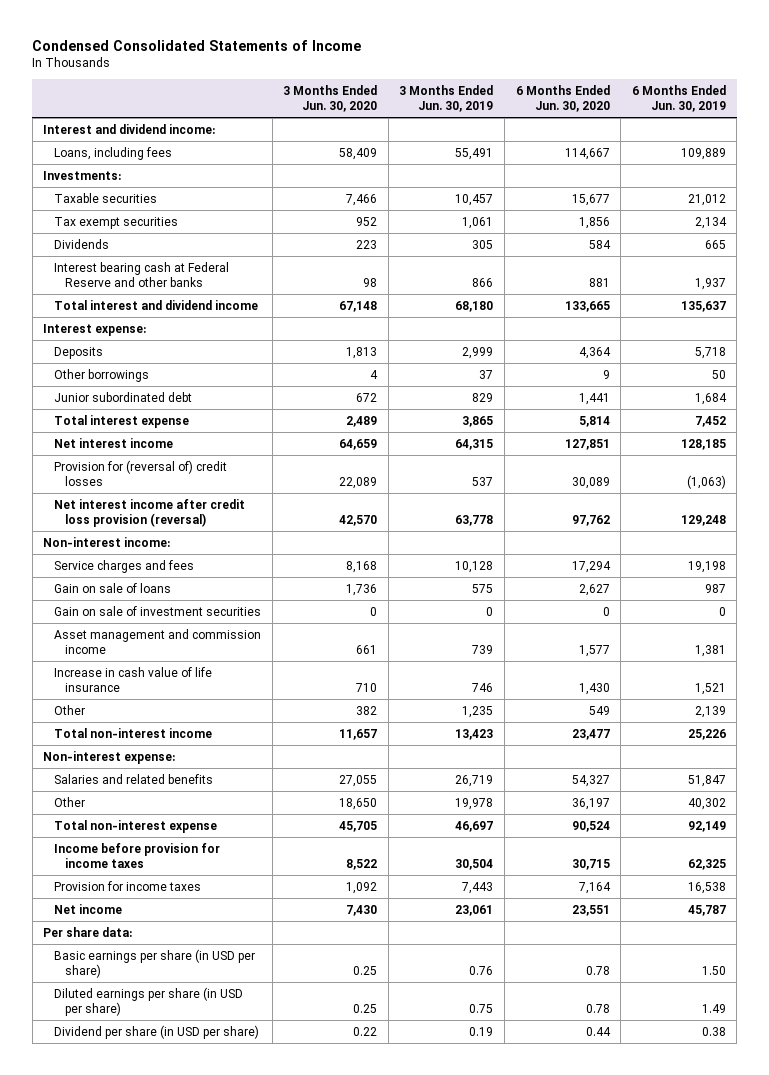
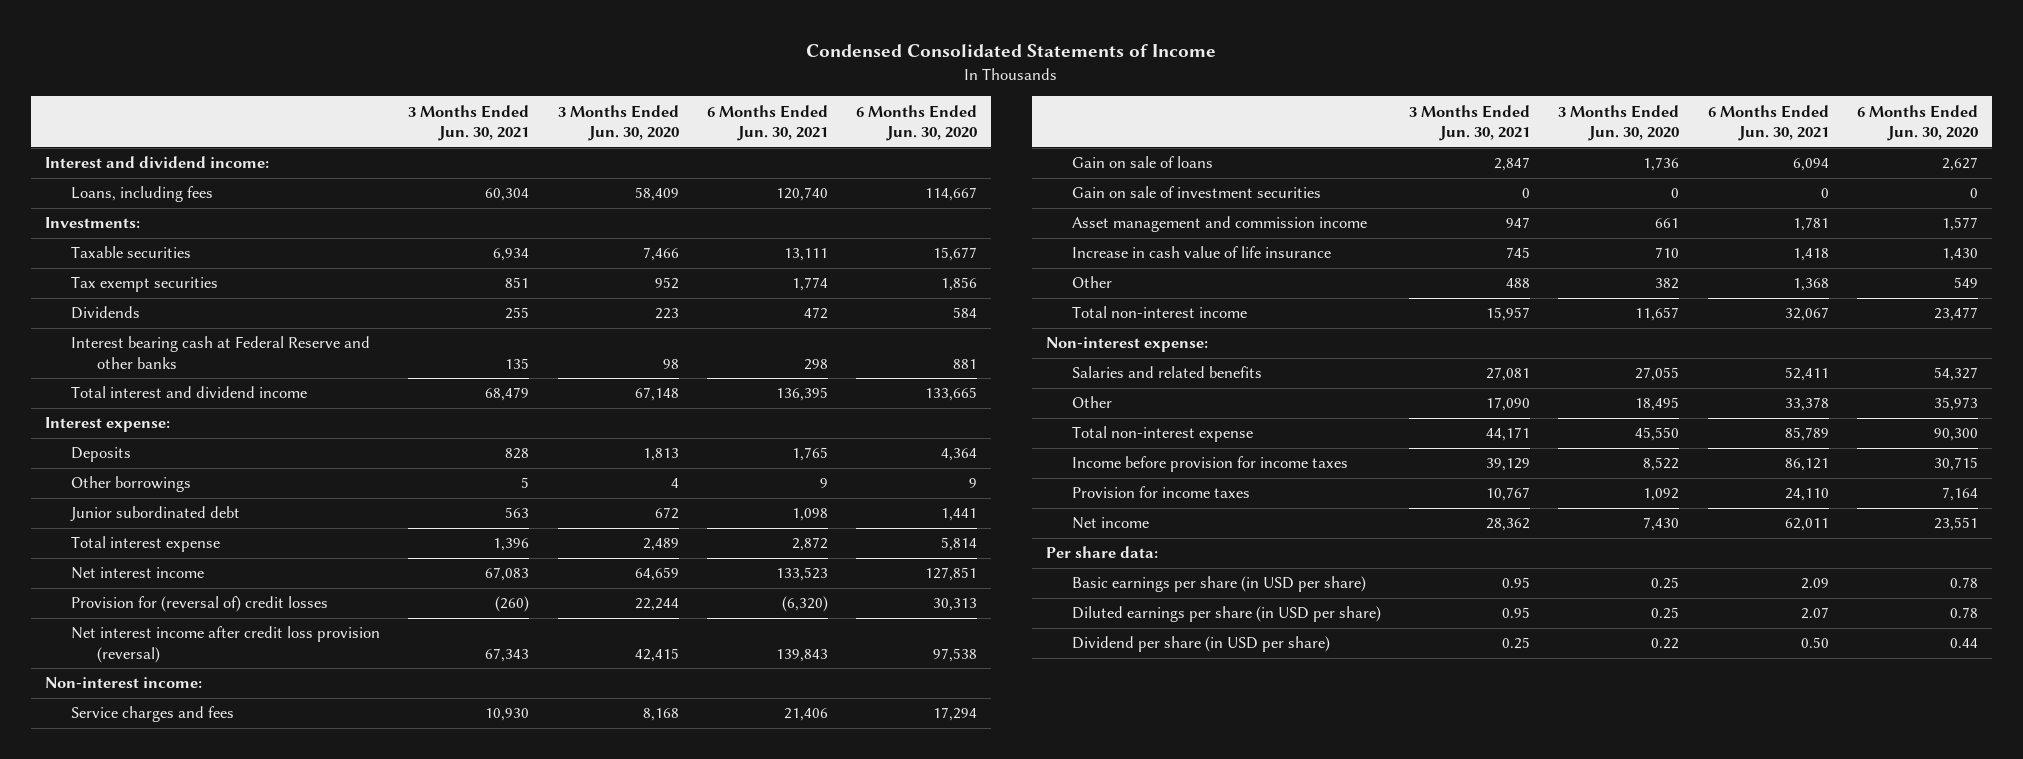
[399,84,494,112] 3 Months Ended Jun. 30, 2019 -> none
[631,84,726,112] 6 Months Ended Jun. 30, 2019 -> none
none -> [408,104,530,142] 3 Months Ended Jun. 30, 2021
none -> [706,104,828,142] 6 Months Ended Jun. 30, 2021
[339,476,378,489] 22,089 -> [634,598,679,612] 22,244
[571,476,610,489] 30,089 -> [932,598,977,612] 30,313
[339,514,378,526] 42,570 -> [634,647,679,662] 42,415
[571,514,610,526] 97,762 -> [932,647,977,662] 97,538
[339,797,378,810] 18,650 -> [1635,397,1680,412] 18,495
[571,797,610,810] 36,197 -> [1933,397,1978,412] 35,973
[339,820,378,832] 45,705 -> [1635,427,1680,442] 45,550
[571,820,610,832] 90,524 -> [1933,428,1978,442] 90,300

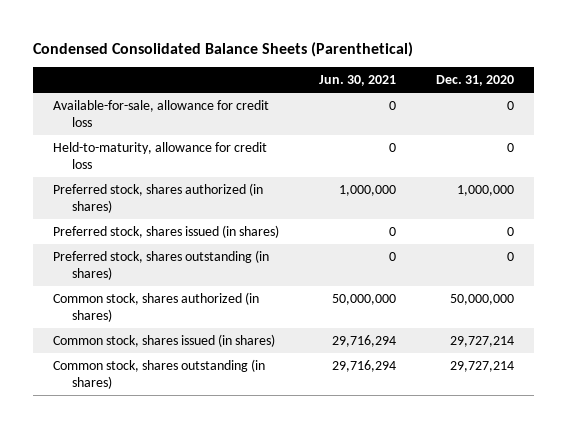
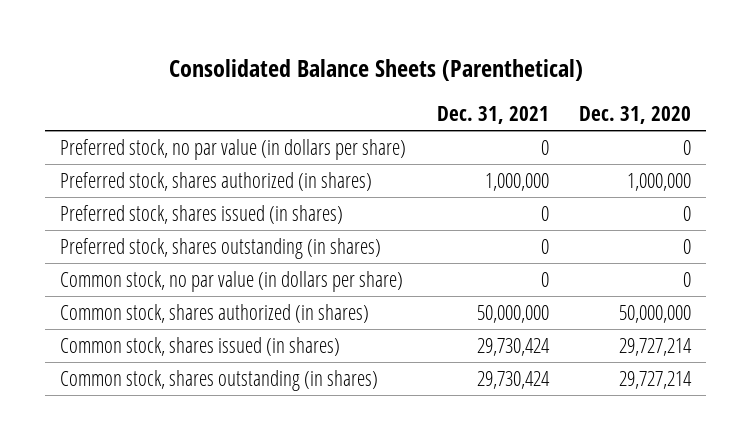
[33,41,414,57] Condensed Consolidated Balance Sheets (Parenthetical) -> [168,58,583,81] Consolidated Balance Sheets (Parenthetical)
[318,75,396,87] Jun. 30, 2021 -> none
none -> [436,105,549,124] Dec. 31, 2021
[53,99,270,128] Available-for-sale, allowance for credit loss -> none
[53,141,268,170] Held-to-maturity, allowance for credit loss -> none
none -> [60,138,407,160] Preferred stock, no par value (in dollars per share)
none -> [60,270,404,292] Common stock, no par value (in dollars per share)

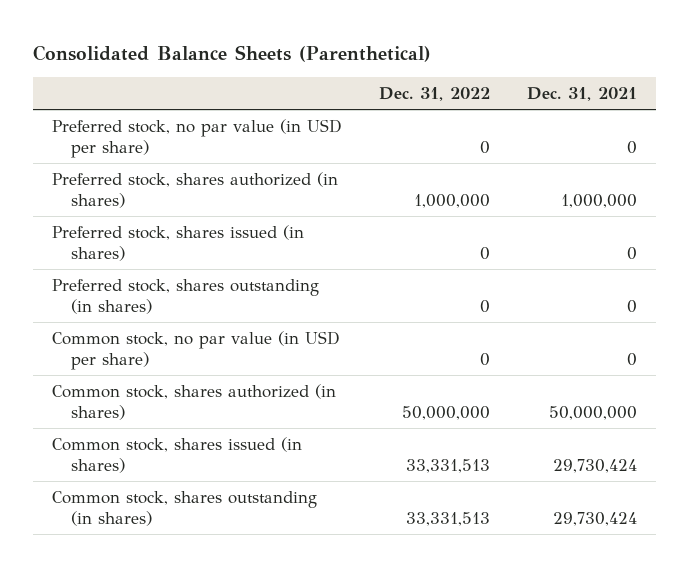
[579,105,692,124] Dec. 31, 2020 -> none
none -> [379,86,491,101] Dec. 31, 2022
[60,138,407,160] Preferred stock, no par value (in dollars per share) -> [51,119,342,159] Preferred stock, no par value (in USD per share)
[60,270,404,292] Common stock, no par value (in dollars per share) -> [51,331,340,371] Common stock, no par value (in USD per share)

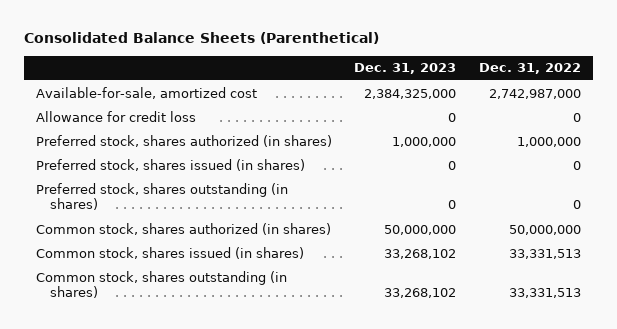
[527,86,638,101] Dec. 31, 2021 -> none
none -> [354,63,457,75] Dec. 31, 2023
[51,119,342,159] Preferred stock, no par value (in USD per share) -> none
none -> [35,86,257,99] Available-for-sale, amortized cost
none -> [35,110,196,122] Allowance for credit loss
[51,331,340,371] Common stock, no par value (in USD per share) -> none

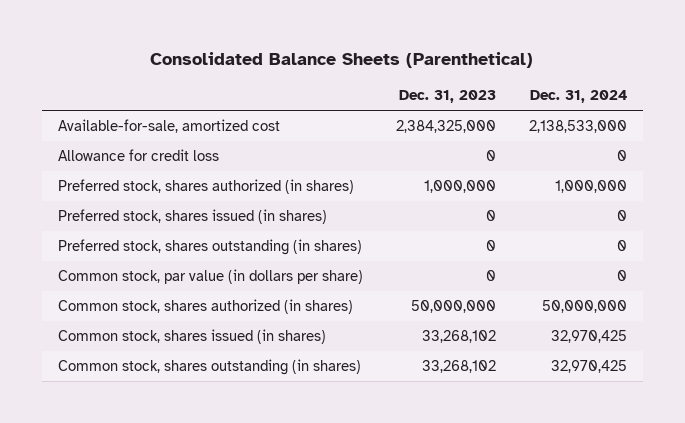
[479,63,582,75] Dec. 31, 2022 -> none
none -> [529,90,627,104] Dec. 31, 2024
none -> [57,269,363,285] Common stock, par value (in dollars per share)

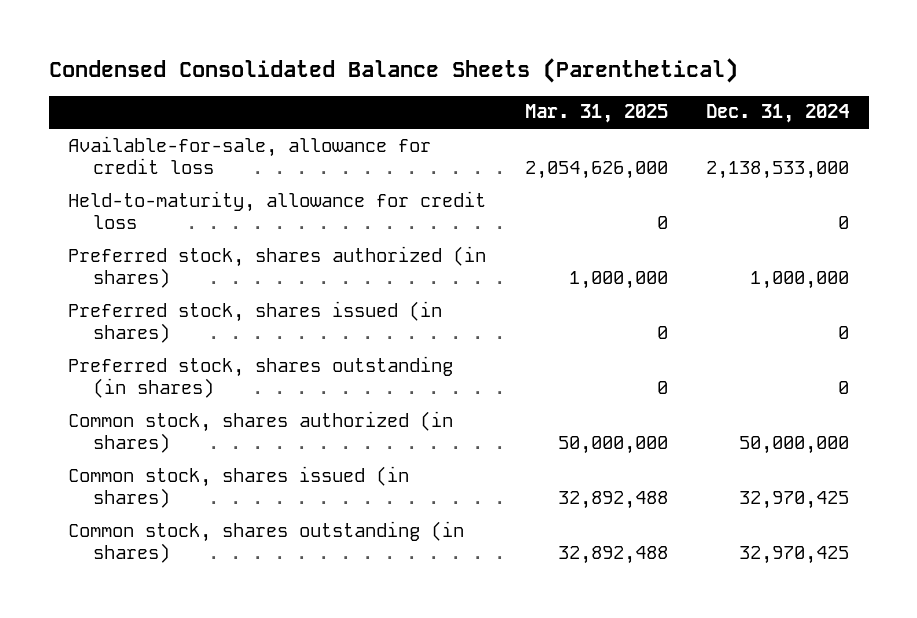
[150,52,534,69] Consolidated Balance Sheets (Parenthetical) -> [48,58,738,84] Condensed Consolidated Balance Sheets (Parenthetical)
[398,90,496,104] Dec. 31, 2023 -> none
none -> [524,104,668,124] Mar. 31, 2025
[57,119,280,134] Available-for-sale, amortized cost -> [67,135,431,175] Available-for-sale, allowance for credit loss
[57,149,219,162] Allowance for credit loss -> [67,190,486,230] Held-to-maturity, allowance for credit loss
[57,269,363,285] Common stock, par value (in dollars per share) -> none

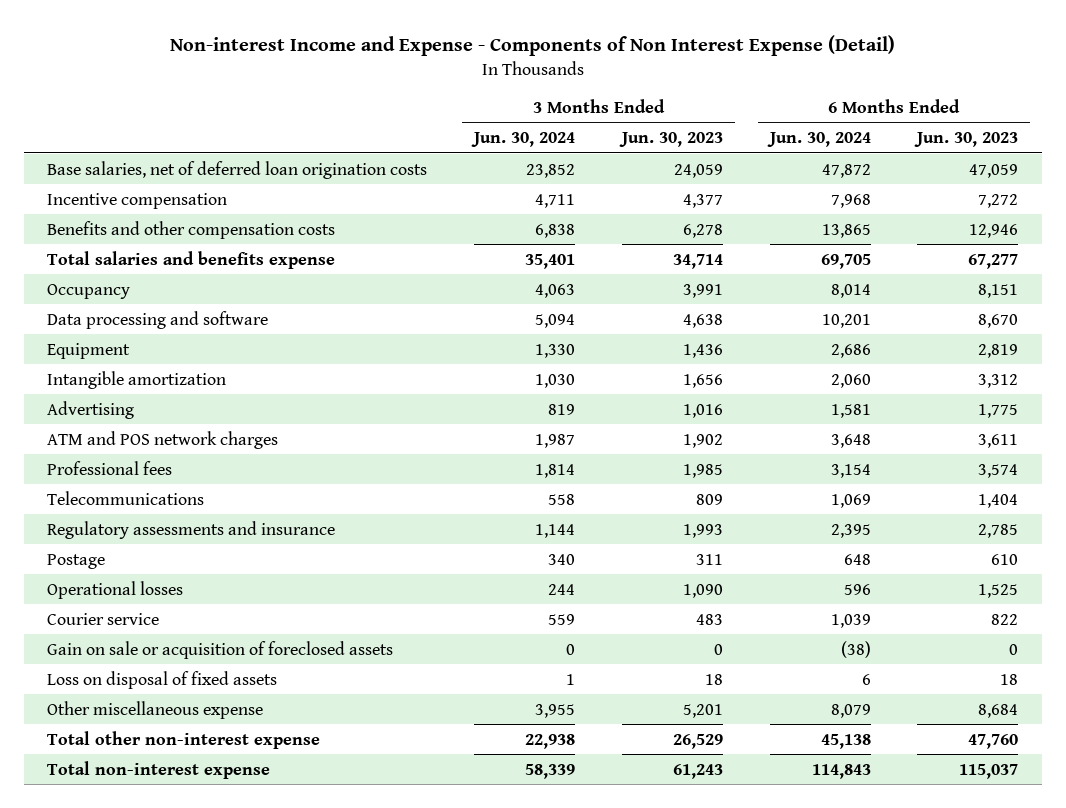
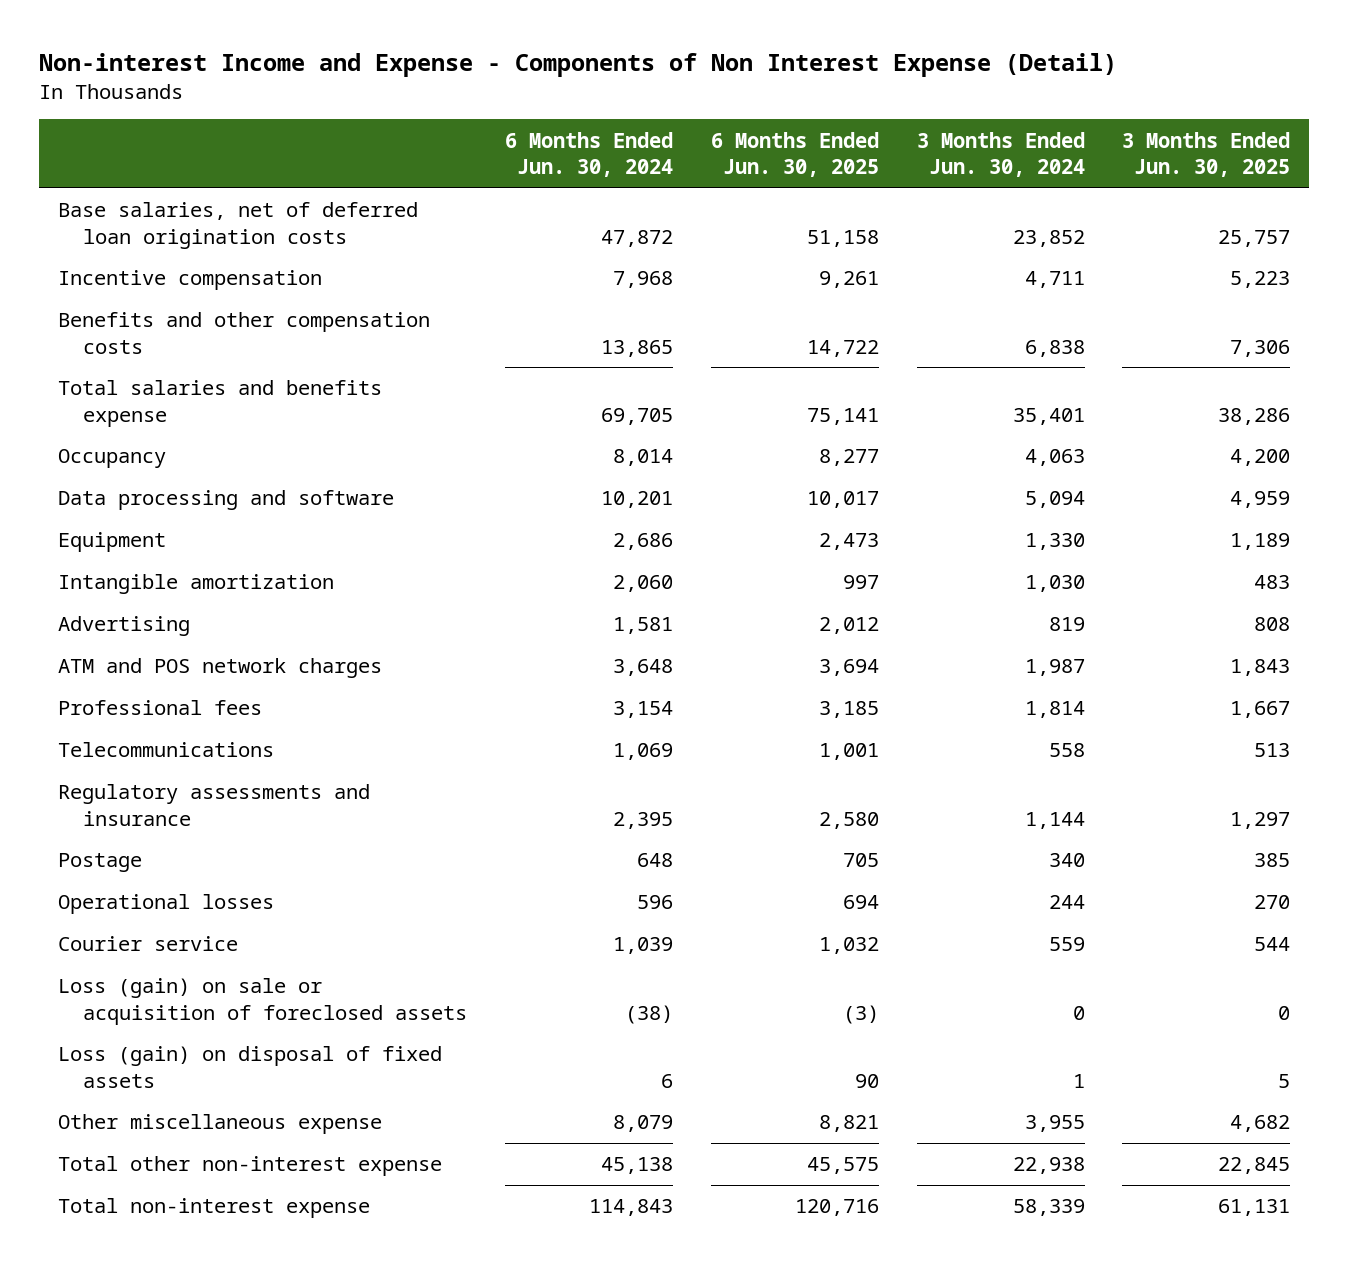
[618,131,723,147] Jun. 30, 2023 -> none
[914,131,1019,147] Jun. 30, 2023 -> none
none -> [710,131,879,178] 6 Months Ended Jun. 30, 2025
none -> [1122,131,1291,178] 3 Months Ended Jun. 30, 2025
[47,640,394,659] Gain on sale or acquisition of foreclosed assets -> [58,978,467,1025] Loss (gain) on sale or acquisition of foreclosed assets
[47,670,278,689] Loss on disposal of fixed assets -> [58,1046,443,1088] Loss (gain) on disposal of fixed assets

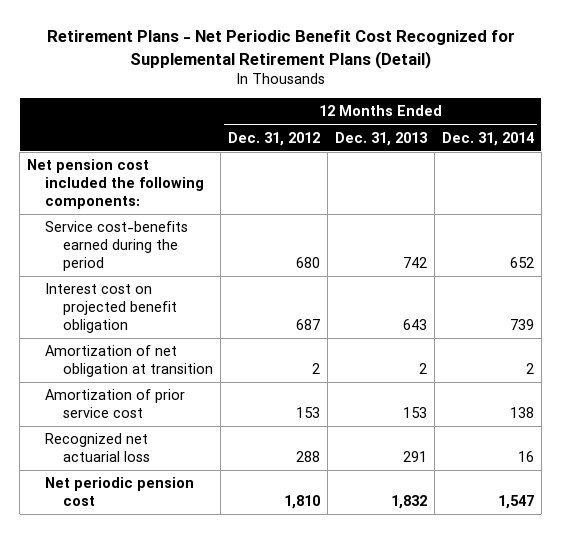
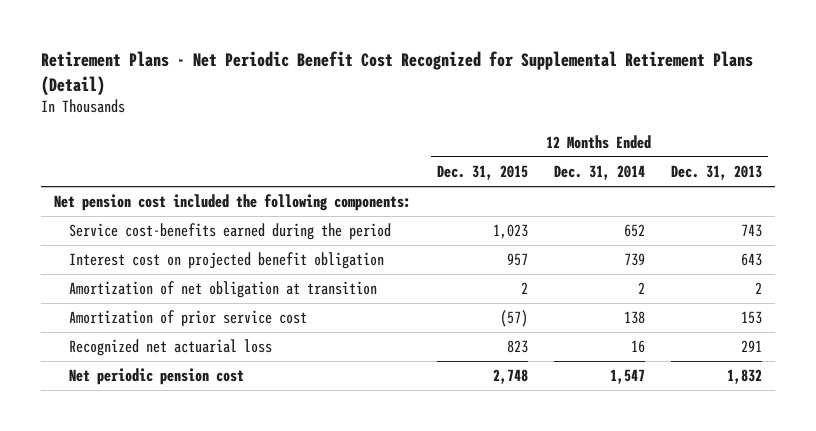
[227,131,320,146] Dec. 31, 2012 -> none
none -> [437,165,529,181] Dec. 31, 2015
[402,257,427,269] 742 -> [740,224,762,238] 743

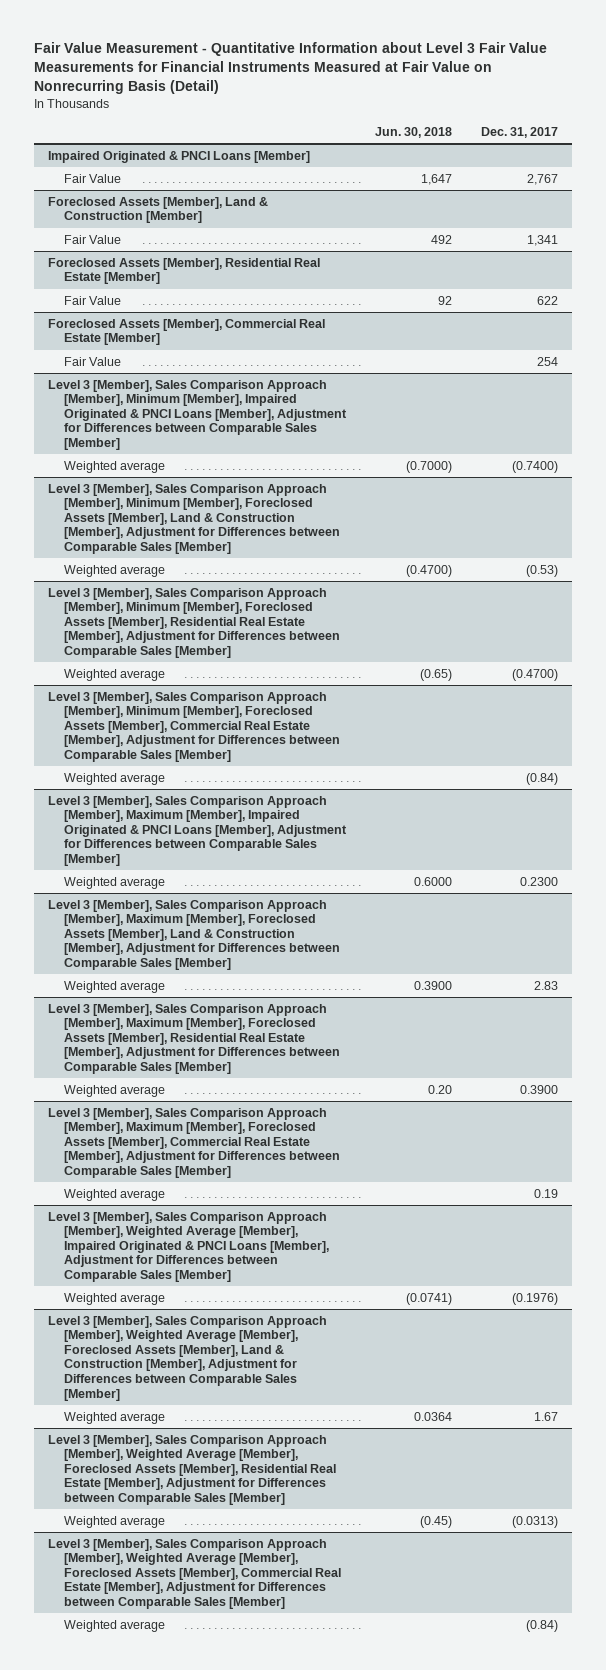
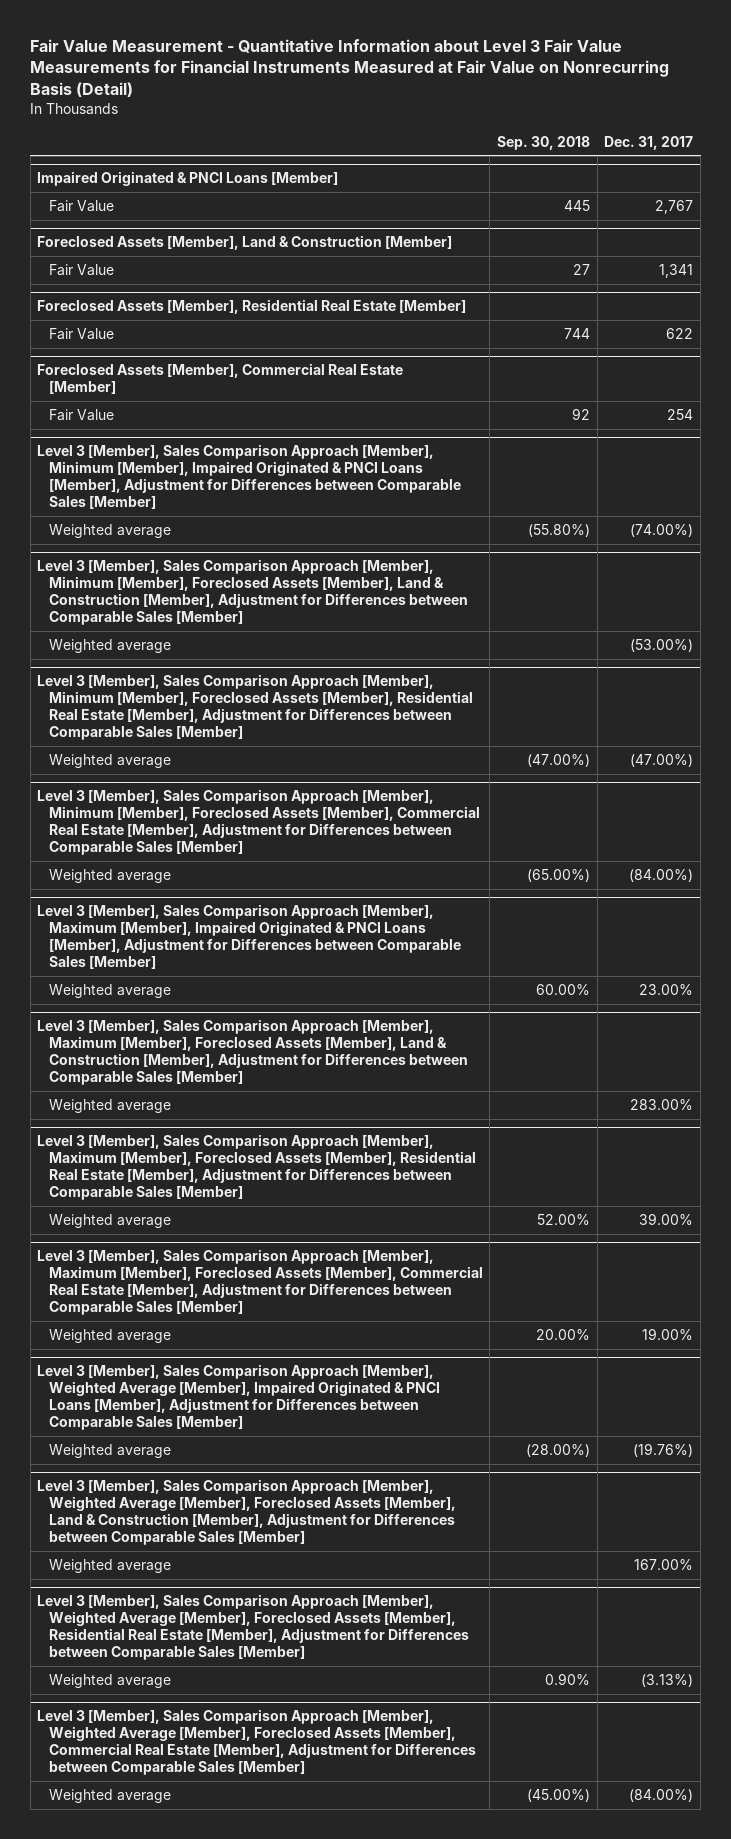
[374,126,452,138] Jun. 30, 2018 -> none
none -> [497,135,591,150] Sep. 30, 2018
[511,460,558,473] (0.7400) -> [630,523,694,537] (74.00%)
[525,564,558,577] (0.53) -> [630,638,694,652] (53.00%)
[511,668,558,681] (0.4700) -> [630,753,694,767] (47.00%)
[525,772,558,785] (0.84) -> [629,868,694,882] (84.00%)
[519,876,558,886] 0.2300 -> [639,983,694,995] 23.00%
[533,980,558,990] 2.83 -> [630,1098,694,1110] 283.00%
[519,1084,558,1094] 0.3900 -> [639,1212,694,1225] 39.00%
[533,1188,558,1198] 0.19 -> [642,1327,694,1340] 19.00%
[511,1292,558,1305] (0.1976) -> [633,1442,694,1457] (19.76%)
[533,1411,558,1421] 1.67 -> [634,1558,694,1570] 167.00%
[511,1515,558,1528] (0.0313) -> [641,1673,694,1687] (3.13%)
[525,1619,558,1632] (0.84) -> [629,1788,694,1802] (84.00%)

